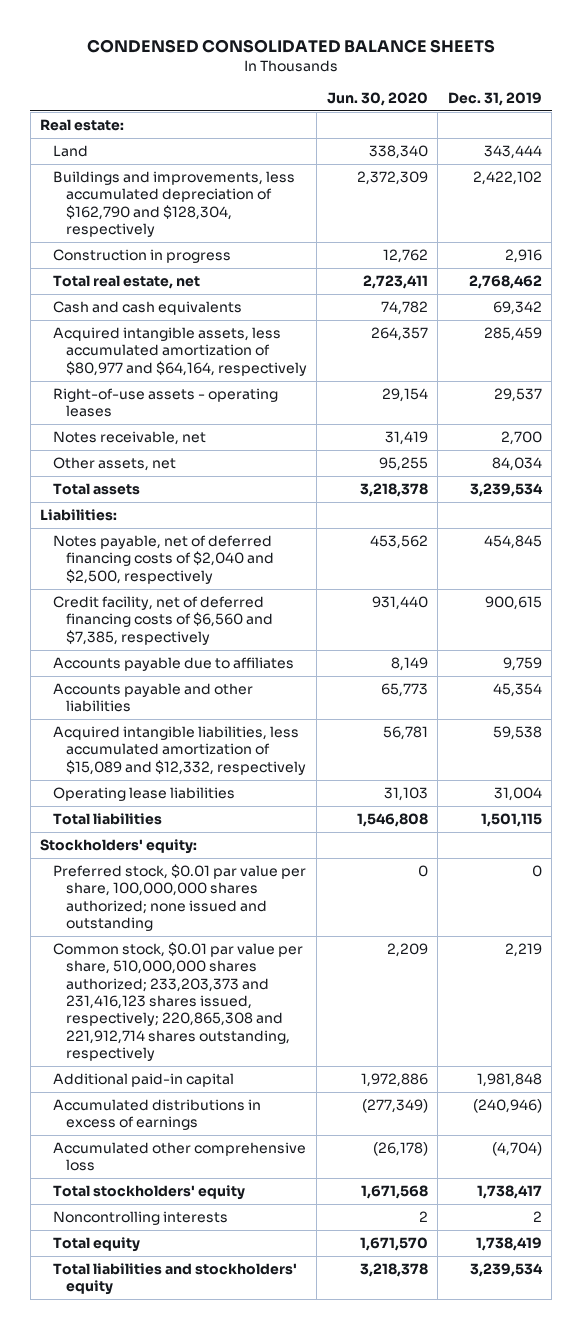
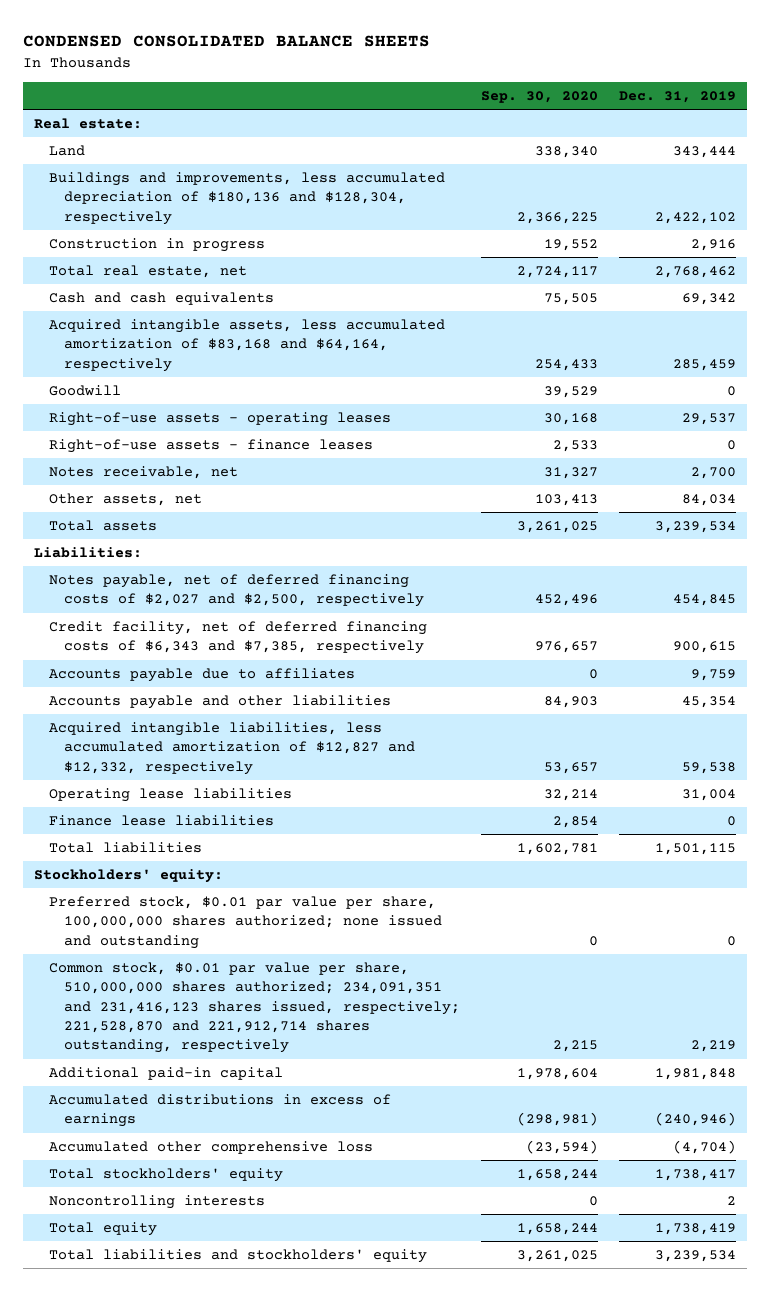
[326,91,428,106] Jun. 30, 2020 -> none
none -> [480,90,598,103] Sep. 30, 2020
[52,171,295,237] Buildings and improvements, less accumulated depreciation of $162,790 and $128,304, respectively -> [48,172,445,225] Buildings and improvements, less accumulated depreciation of $180,136 and $128,304, respectively
[52,327,307,376] Acquired intangible assets, less accumulated amortization of $80,977 and $64,164, respectively -> [48,319,445,372] Acquired intangible assets, less accumulated amortization of $83,168 and $64,164, respectively
none -> [48,385,121,397] Goodwill
none -> [48,439,373,454] Right-of-use assets - finance leases
[52,535,274,584] Notes payable, net of deferred financing costs of $2,040 and $2,500, respectively -> [48,574,424,608] Notes payable, net of deferred financing costs of $2,027 and $2,500, respectively
[52,596,273,645] Credit facility, net of deferred financing costs of $6,560 and $7,385, respectively -> [48,621,427,655] Credit facility, net of deferred financing costs of $6,343 and $7,385, respectively
[52,726,306,775] Acquired intangible liabilities, less accumulated amortization of $15,089 and $12,332, respectively -> [48,722,415,775] Acquired intangible liabilities, less accumulated amortization of $12,827 and $12,332, respectively
none -> [48,815,274,827] Finance lease liabilities
[52,942,303,1061] Common stock, $0.01 par value per share, 510,000,000 shares authorized; 233,203,373 and 231,416,123 shares issued, respectively; 220,865,308 and 221,912,714 shares outstanding, respectively -> [48,962,460,1054] Common stock, $0.01 par value per share, 510,000,000 shares authorized; 234,091,351 and 231,416,123 shares issued, respectively; 221,528,870 and 221,912,714 shares outstanding, respectively

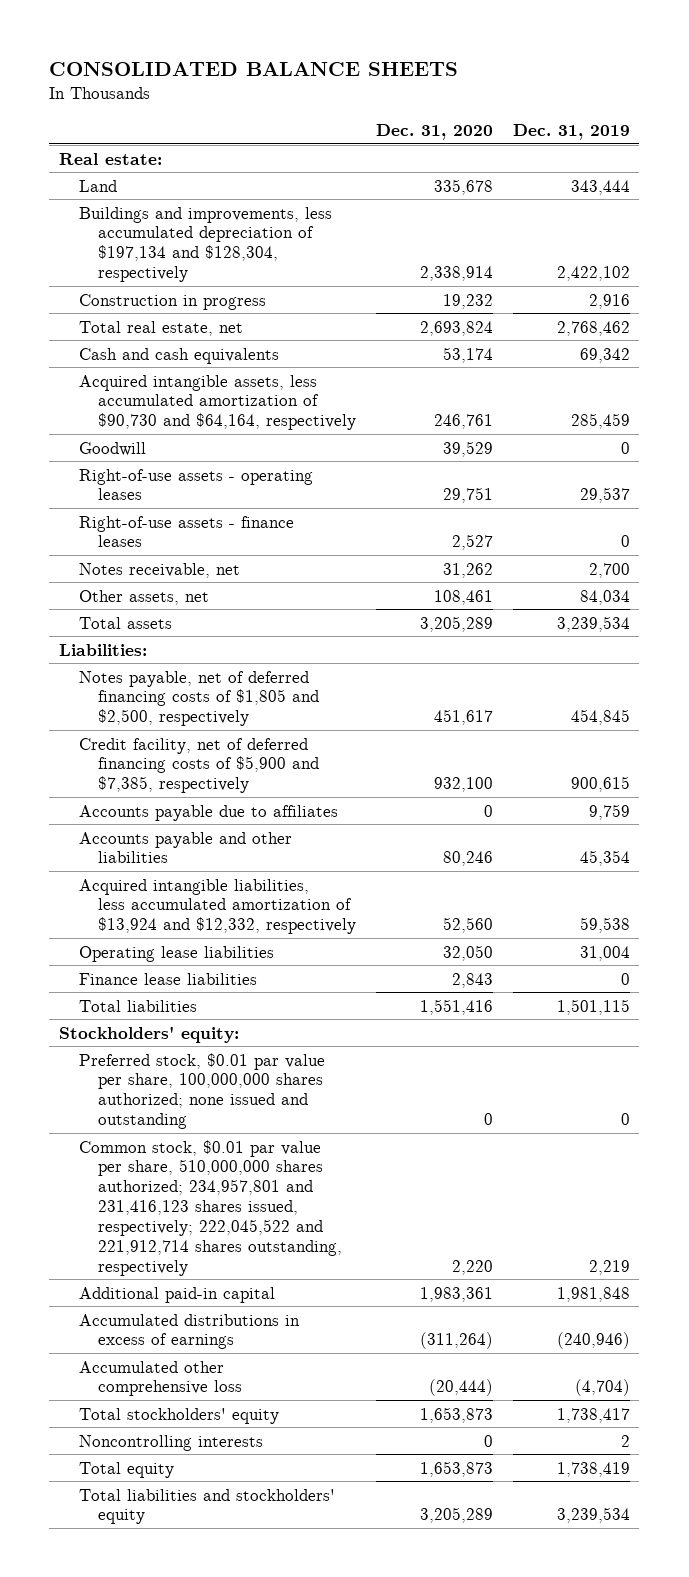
[22,35,430,48] CONDENSED CONSOLIDATED BALANCE SHEETS -> [49,62,459,77] CONSOLIDATED BALANCE SHEETS
[480,90,598,103] Sep. 30, 2020 -> none
none -> [375,124,493,141] Dec. 31, 2020
[48,172,445,225] Buildings and improvements, less accumulated depreciation of $180,136 and $128,304, respectively -> [78,206,332,283] Buildings and improvements, less accumulated depreciation of $197,134 and $128,304, respectively
[48,319,445,372] Acquired intangible assets, less accumulated amortization of $83,168 and $64,164, respectively -> [78,374,357,431] Acquired intangible assets, less accumulated amortization of $90,730 and $64,164, respectively
[48,574,424,608] Notes payable, net of deferred financing costs of $2,027 and $2,500, respectively -> [78,670,320,727] Notes payable, net of deferred financing costs of $1,805 and $2,500, respectively
[48,621,427,655] Credit facility, net of deferred financing costs of $6,343 and $7,385, respectively -> [78,737,320,794] Credit facility, net of deferred financing costs of $5,900 and $7,385, respectively
[48,722,415,775] Acquired intangible liabilities, less accumulated amortization of $12,827 and $12,332, respectively -> [78,878,357,935] Acquired intangible liabilities, less accumulated amortization of $13,924 and $12,332, respectively
[48,962,460,1054] Common stock, $0.01 par value per share, 510,000,000 shares authorized; 234,091,351 and 231,416,123 shares issued, respectively; 221,528,870 and 221,912,714 shares outstanding, respectively -> [78,1139,343,1276] Common stock, $0.01 par value per share, 510,000,000 shares authorized; 234,957,801 and 231,416,123 shares issued, respectively; 222,045,522 and 221,912,714 shares outstanding, respectively

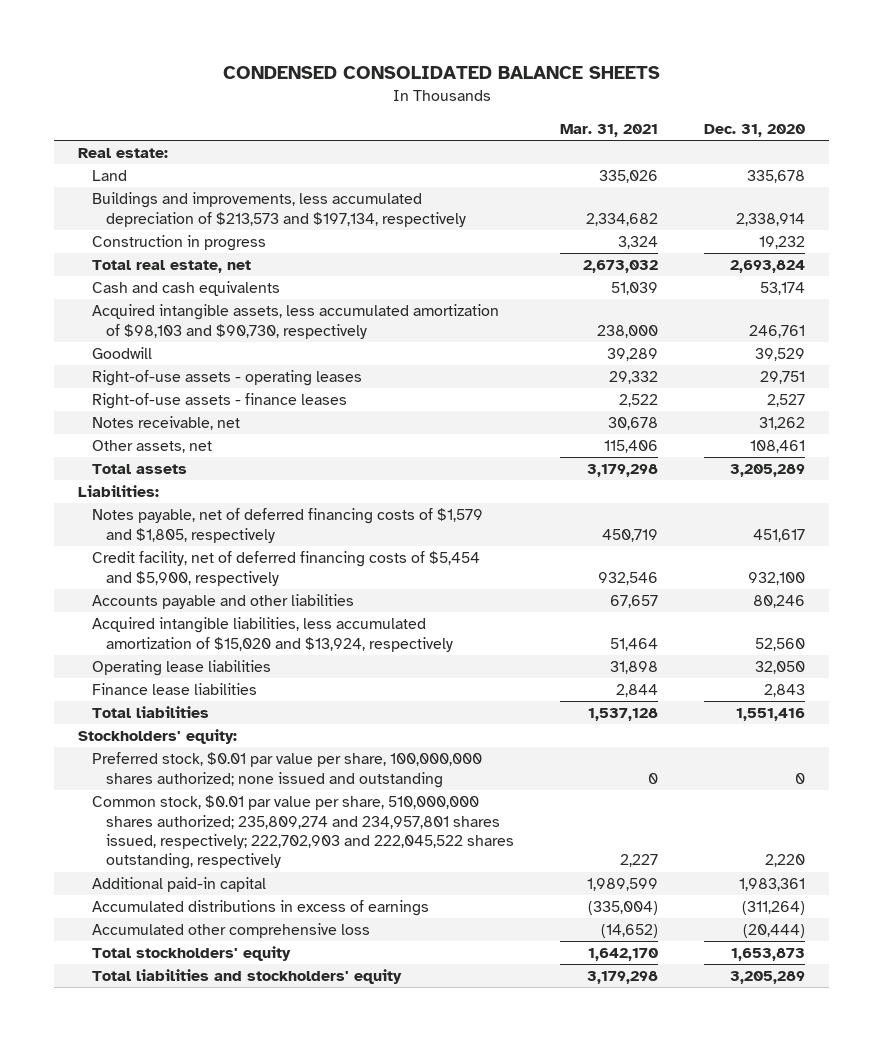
[49,62,459,77] CONSOLIDATED BALANCE SHEETS -> [222,66,660,80] CONDENSED CONSOLIDATED BALANCE SHEETS
[512,124,630,141] Dec. 31, 2019 -> none
none -> [560,124,659,138] Mar. 31, 2021
[78,206,332,283] Buildings and improvements, less accumulated depreciation of $197,134 and $128,304, respectively -> [91,192,466,227] Buildings and improvements, less accumulated depreciation of $213,573 and $197,134, respectively
[78,374,357,431] Acquired intangible assets, less accumulated amortization of $90,730 and $64,164, respectively -> [91,304,499,339] Acquired intangible assets, less accumulated amortization of $98,103 and $90,730, respectively
[78,804,338,821] Accounts payable due to affiliates -> none
[78,670,320,727] Notes payable, net of deferred financing costs of $1,805 and $2,500, respectively -> [91,508,483,543] Notes payable, net of deferred financing costs of $1,579 and $1,805, respectively
[78,737,320,794] Credit facility, net of deferred financing costs of $5,900 and $7,385, respectively -> [91,551,480,586] Credit facility, net of deferred financing costs of $5,454 and $5,900, respectively
[78,878,357,935] Acquired intangible liabilities, less accumulated amortization of $13,924 and $12,332, respectively -> [91,617,453,652] Acquired intangible liabilities, less accumulated amortization of $15,020 and $13,924, respectively
[78,1139,343,1276] Common stock, $0.01 par value per share, 510,000,000 shares authorized; 234,957,801 and 231,416,123 shares issued, respectively; 222,045,522 and 221,912,714 shares outstanding, respectively -> [91,795,514,870] Common stock, $0.01 par value per share, 510,000,000 shares authorized; 235,809,274 and 234,957,801 shares issued, respectively; 222,702,903 and 222,045,522 shares outstanding, respectively
[78,1434,263,1451] Noncontrolling interests -> none
[78,1461,174,1478] Total equity -> none

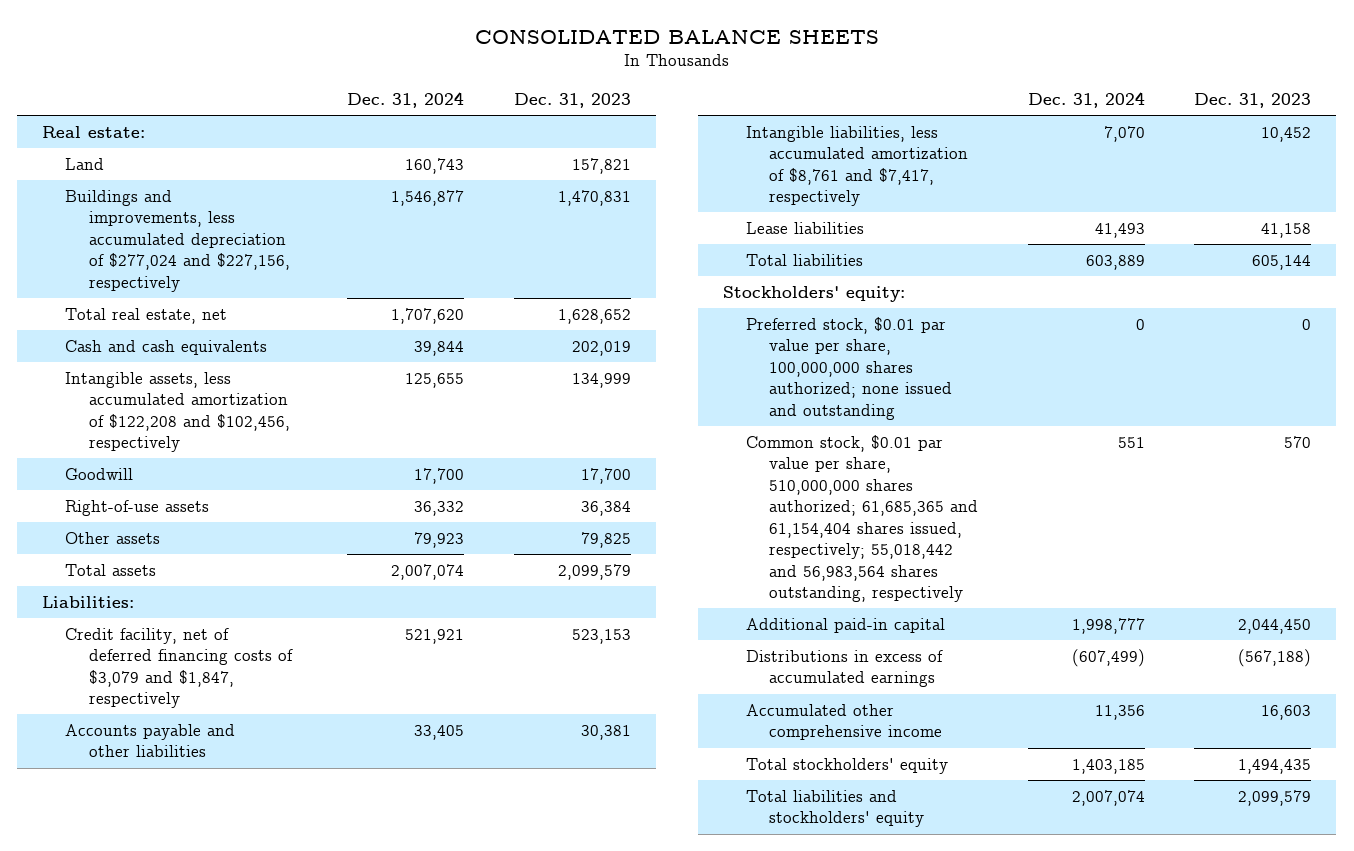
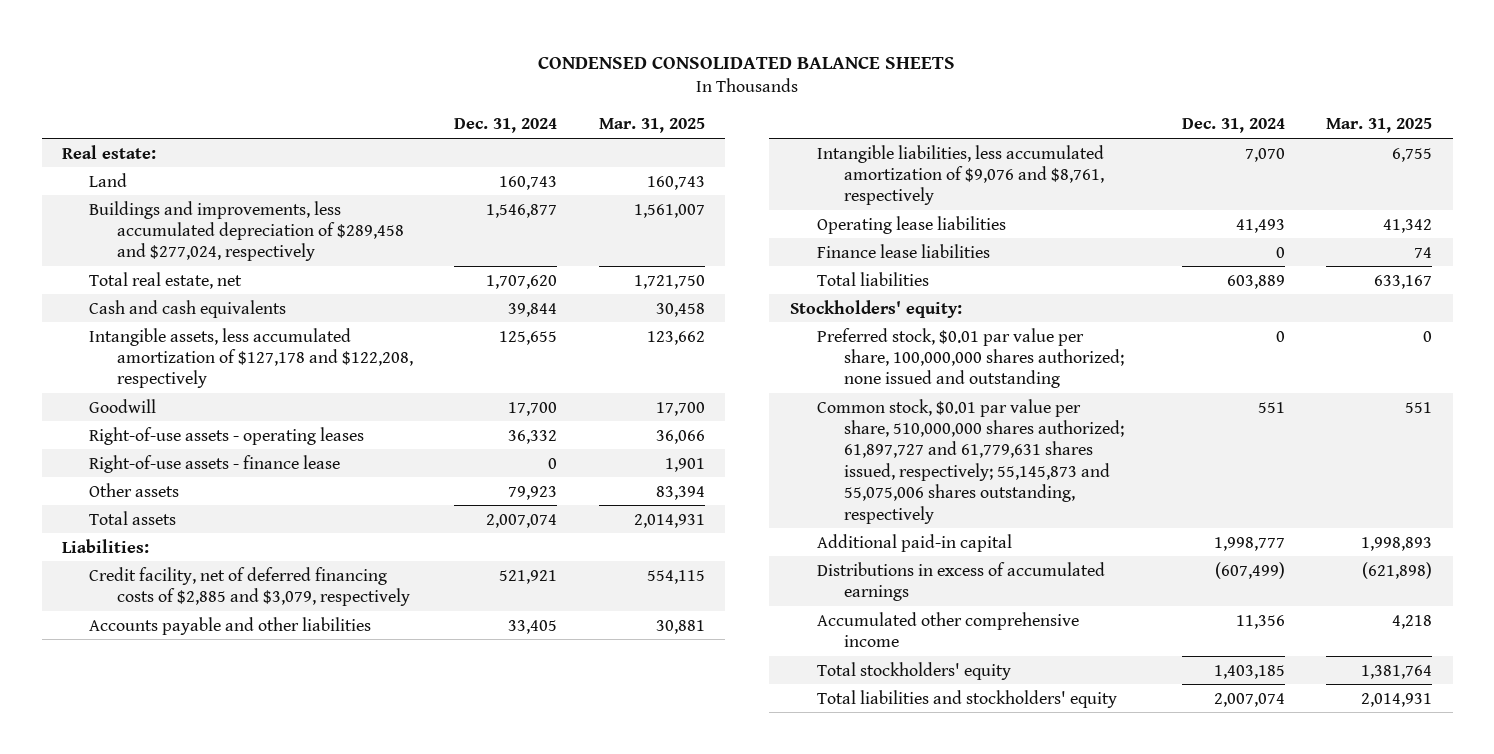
[474,29,879,44] CONSOLIDATED BALANCE SHEETS -> [538,55,956,69] CONDENSED CONSOLIDATED BALANCE SHEETS
[513,93,631,109] Dec. 31, 2023 -> none
none -> [598,118,705,134] Mar. 31, 2025
[65,189,290,292] Buildings and improvements, less accumulated depreciation of $277,024 and $227,156, respectively -> [89,200,404,262] Buildings and improvements, less accumulated depreciation of $289,458 and $277,024, respectively
[65,371,290,453] Intangible assets, less accumulated amortization of $122,208 and $102,456, respectively -> [89,327,413,389] Intangible assets, less accumulated amortization of $127,178 and $122,208, respectively
[65,499,210,516] Right-of-use assets -> [89,426,365,445] Right-of-use assets - operating leases
none -> [89,454,341,473] Right-of-use assets - finance lease
[65,627,293,709] Credit facility, net of deferred financing costs of $3,079 and $1,847, respectively -> [89,566,410,607] Credit facility, net of deferred financing costs of $2,885 and $3,079, respectively
[746,125,969,207] Intangible liabilities, less accumulated amortization of $8,761 and $7,417, respectively -> [816,144,1105,206] Intangible liabilities, less accumulated amortization of $9,076 and $8,761, respectively
[746,221,865,234] Lease liabilities -> [816,215,1006,234] Operating lease liabilities
none -> [816,243,990,258] Finance lease liabilities
[746,434,979,603] Common stock, $0.01 par value per share, 510,000,000 shares authorized; 61,685,365 and 61,154,404 shares issued, respectively; 55,018,442 and 56,983,564 shares outstanding, respectively -> [816,398,1125,524] Common stock, $0.01 par value per share, 510,000,000 shares authorized; 61,897,727 and 61,779,631 shares issued, respectively; 55,145,873 and 55,075,006 shares outstanding, respectively

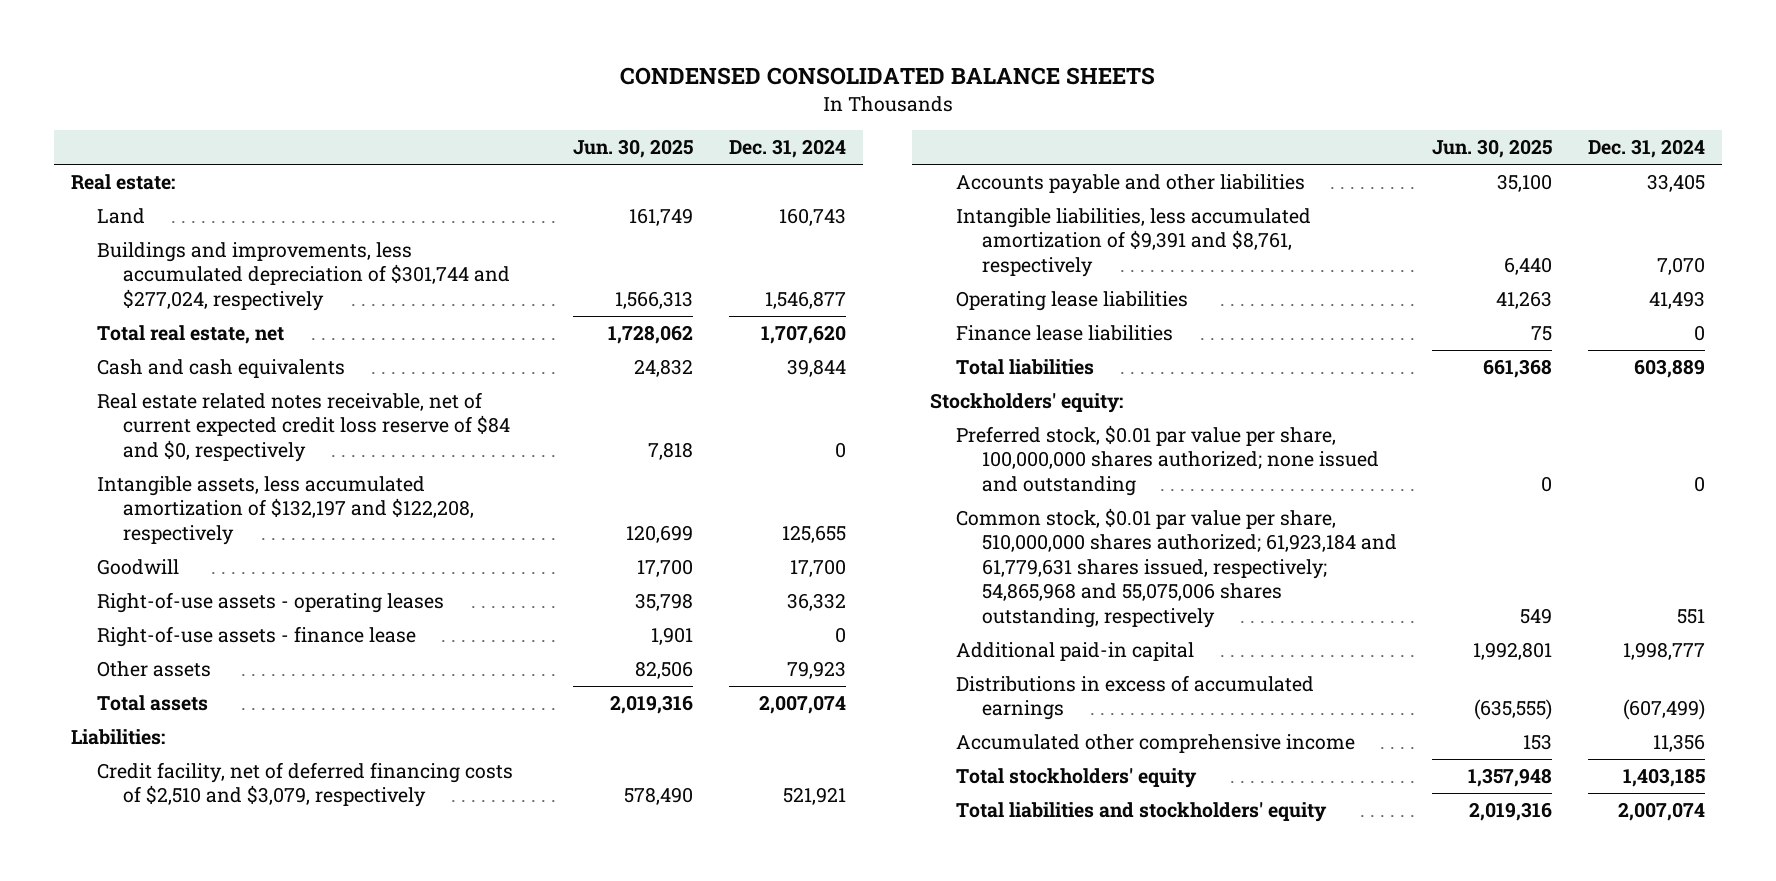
[598,118,705,134] Mar. 31, 2025 -> none
none -> [573,139,694,159] Jun. 30, 2025
[89,200,404,262] Buildings and improvements, less accumulated depreciation of $289,458 and $277,024, respectively -> [97,242,511,311] Buildings and improvements, less accumulated depreciation of $301,744 and $277,024, respectively
none -> [97,392,511,462] Real estate related notes receivable, net of current expected credit loss reserve of $84 and $0, respectively
[89,327,413,389] Intangible assets, less accumulated amortization of $127,178 and $122,208, respectively -> [97,476,475,545] Intangible assets, less accumulated amortization of $132,197 and $122,208, respectively
[89,566,410,607] Credit facility, net of deferred financing costs of $2,885 and $3,079, respectively -> [97,762,514,808] Credit facility, net of deferred financing costs of $2,510 and $3,079, respectively
[816,144,1105,206] Intangible liabilities, less accumulated amortization of $9,076 and $8,761, respectively -> [955,208,1311,277] Intangible liabilities, less accumulated amortization of $9,391 and $8,761, respectively
[816,398,1125,524] Common stock, $0.01 par value per share, 510,000,000 shares authorized; 61,897,727 and 61,779,631 shares issued, respectively; 55,145,873 and 55,075,006 shares outstanding, respectively -> [955,508,1397,628] Common stock, $0.01 par value per share, 510,000,000 shares authorized; 61,923,184 and 61,779,631 shares issued, respectively; 54,865,968 and 55,075,006 shares outstanding, respectively

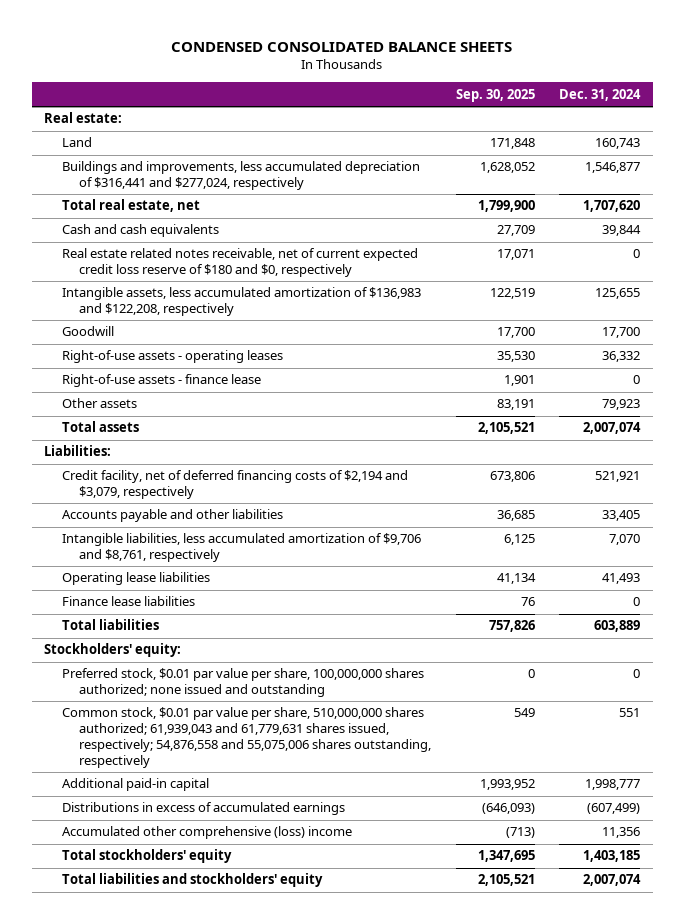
[573,139,694,159] Jun. 30, 2025 -> none
none -> [455,88,535,102] Sep. 30, 2025
[97,242,511,311] Buildings and improvements, less accumulated depreciation of $301,744 and $277,024, respectively -> [61,161,420,191] Buildings and improvements, less accumulated depreciation of $316,441 and $277,024, respectively
[97,392,511,462] Real estate related notes receivable, net of current expected credit loss reserve of $84 and $0, respectively -> [61,248,418,278] Real estate related notes receivable, net of current expected credit loss reserve of $180 and $0, respectively
[97,476,475,545] Intangible assets, less accumulated amortization of $132,197 and $122,208, respectively -> [61,287,421,317] Intangible assets, less accumulated amortization of $136,983 and $122,208, respectively
[97,762,514,808] Credit facility, net of deferred financing costs of $2,510 and $3,079, respectively -> [61,470,408,500] Credit facility, net of deferred financing costs of $2,194 and $3,079, respectively
[955,208,1311,277] Intangible liabilities, less accumulated amortization of $9,391 and $8,761, respectively -> [61,533,421,563] Intangible liabilities, less accumulated amortization of $9,706 and $8,761, respectively
[955,508,1397,628] Common stock, $0.01 par value per share, 510,000,000 shares authorized; 61,923,184 and 61,779,631 shares issued, respectively; 54,865,968 and 55,075,006 shares outstanding, respectively -> [61,707,432,768] Common stock, $0.01 par value per share, 510,000,000 shares authorized; 61,939,043 and 61,779,631 shares issued, respectively; 54,876,558 and 55,075,006 shares outstanding, respectively
[955,734,1355,754] Accumulated other comprehensive income -> [61,826,352,840] Accumulated other comprehensive (loss) income

